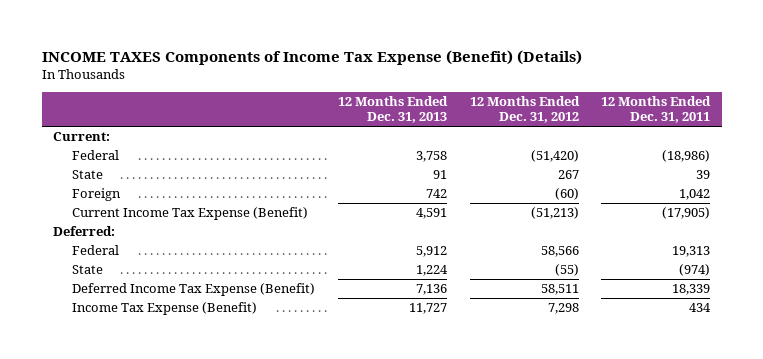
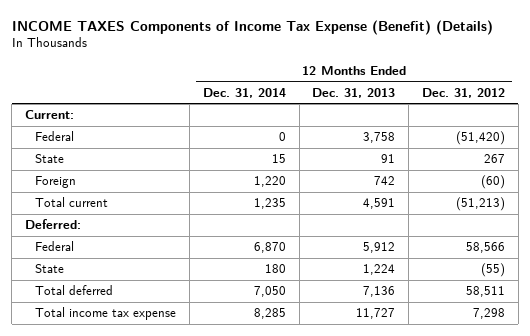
[601,96,712,124] 12 Months Ended Dec. 31, 2011 -> none
none -> [202,87,286,98] Dec. 31, 2014
[72,207,309,221] Current Income Tax Expense (Benefit) -> [34,197,108,208] Total current
[72,283,316,297] Deferred Income Tax Expense (Benefit) -> [34,285,113,296] Total deferred
[72,302,258,316] Income Tax Expense (Benefit) -> [34,307,176,321] Total income tax expense

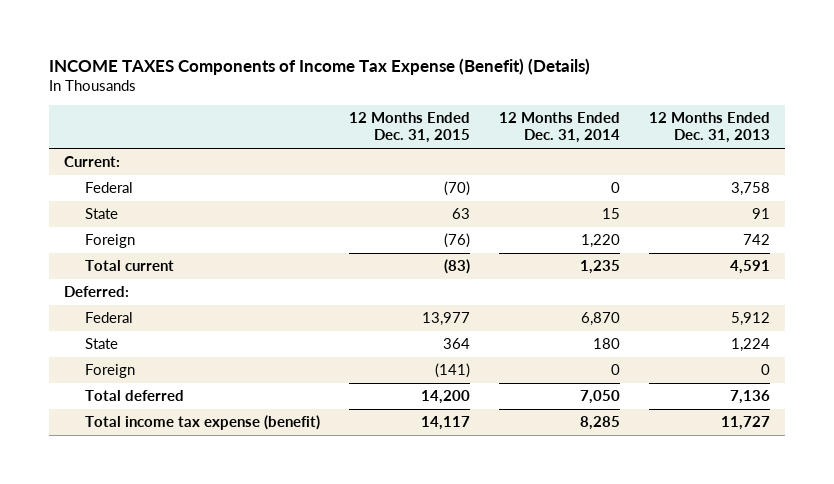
[422,87,506,98] Dec. 31, 2012 -> none
none -> [349,112,471,144] 12 Months Ended Dec. 31, 2015
none -> [85,364,136,379] Foreign
[34,307,176,321] Total income tax expense -> [85,415,321,431] Total income tax expense (benefit)

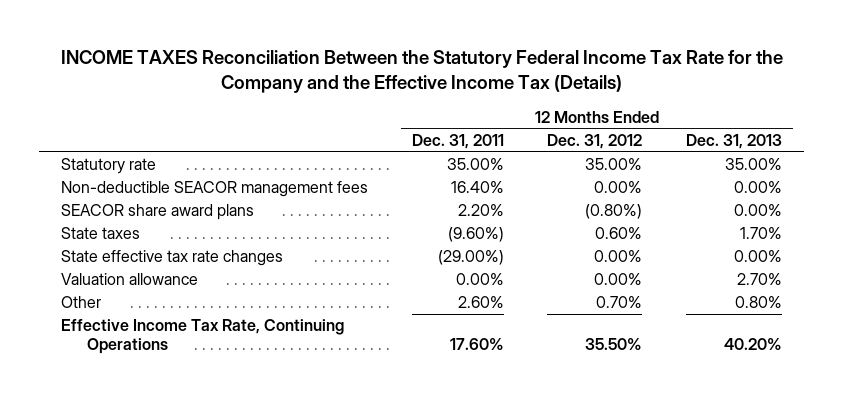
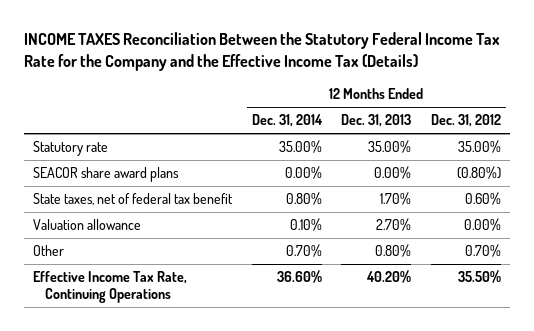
[411,133,504,149] Dec. 31, 2011 -> none
none -> [251,114,323,128] Dec. 31, 2014
[61,181,369,198] Non-deductible SEACOR management fees -> none
[61,250,284,267] State effective tax rate changes -> none
[61,227,141,240] State taxes -> [33,193,234,206] State taxes, net of federal tax benefit

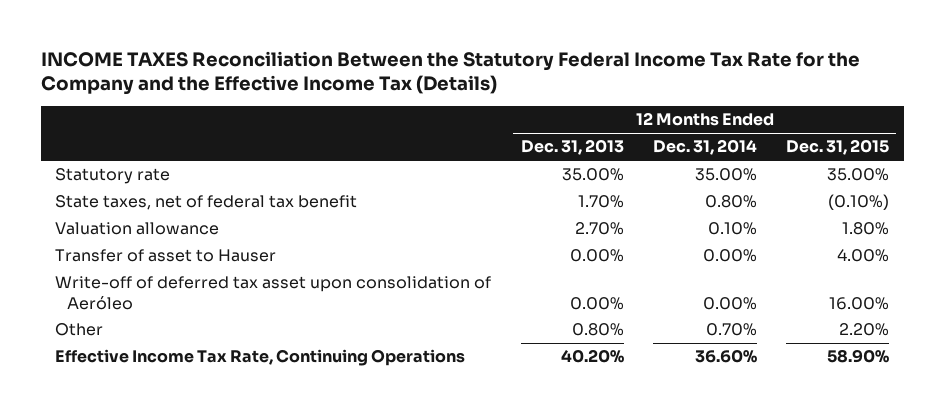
[430,114,501,128] Dec. 31, 2012 -> none
none -> [785,139,889,156] Dec. 31, 2015
[33,167,180,183] SEACOR share award plans -> none
none -> [55,249,277,263] Transfer of asset to Hauser
none -> [55,276,492,310] Write-off of deferred tax asset upon consolidation of Aeróleo

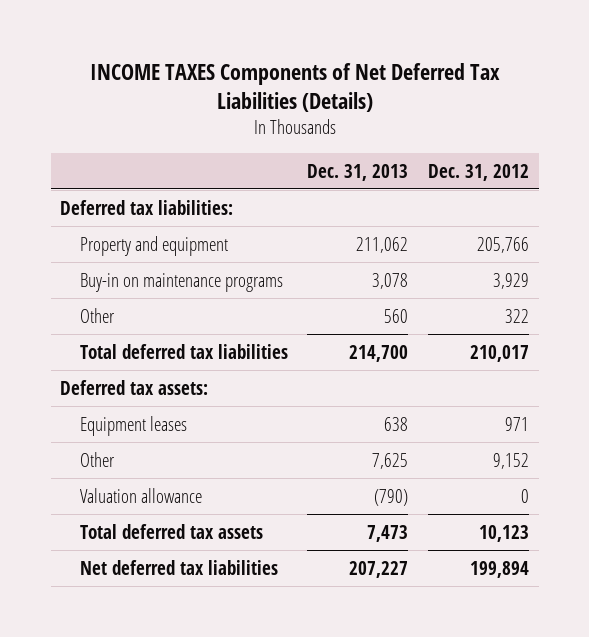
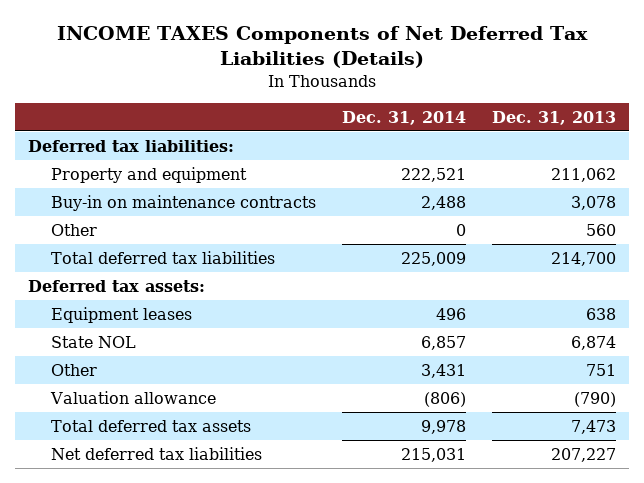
[427,163,529,181] Dec. 31, 2012 -> none
none -> [342,110,467,125] Dec. 31, 2014
[79,272,283,292] Buy-in on maintenance programs -> [51,194,317,211] Buy-in on maintenance contracts
none -> [51,335,137,348] State NOL
[372,452,409,469] 7,625 -> [585,363,616,376] 751

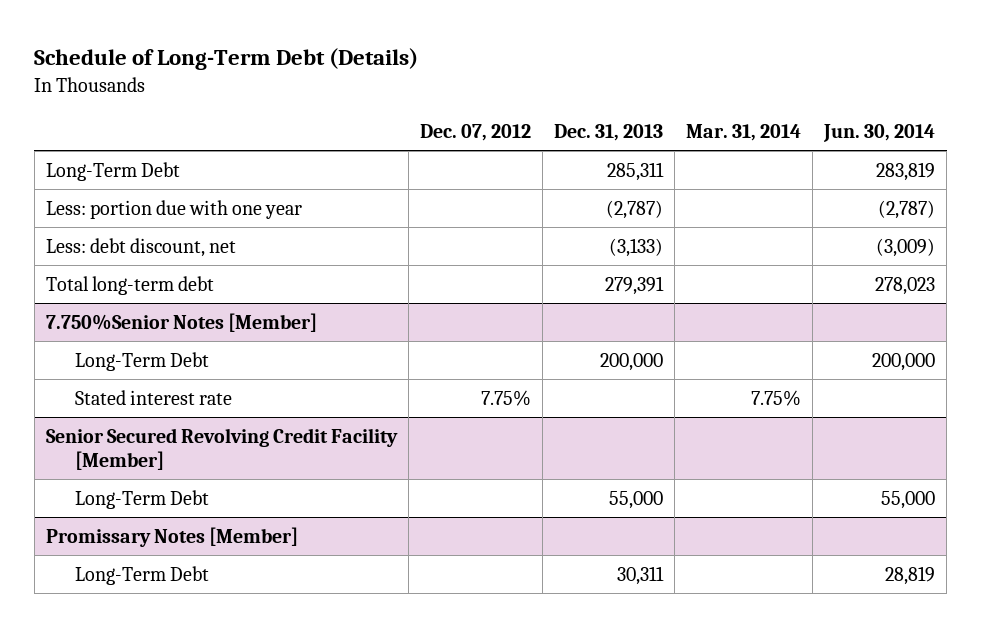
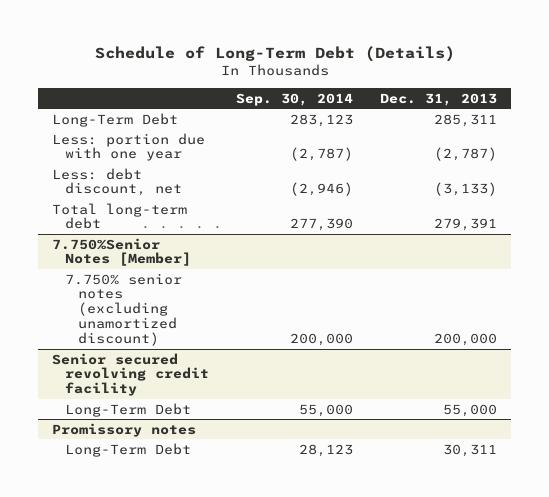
[419,124,531,142] Dec. 07, 2012 -> none
[685,124,801,142] Mar. 31, 2014 -> none
[823,124,936,143] Jun. 30, 2014 -> none
none -> [236,92,354,106] Sep. 30, 2014
[75,351,210,371] Long-Term Debt -> none
[75,389,233,405] Stated interest rate -> none
none -> [64,272,182,347] 7.750% senior notes (excluding unamortized discount)
[45,427,398,471] Senior Secured Revolving Credit Facility [Member] -> [51,352,209,397] Senior secured revolving credit facility
[45,526,298,547] Promissary Notes [Member] -> none
none -> [51,422,196,437] Promissory notes

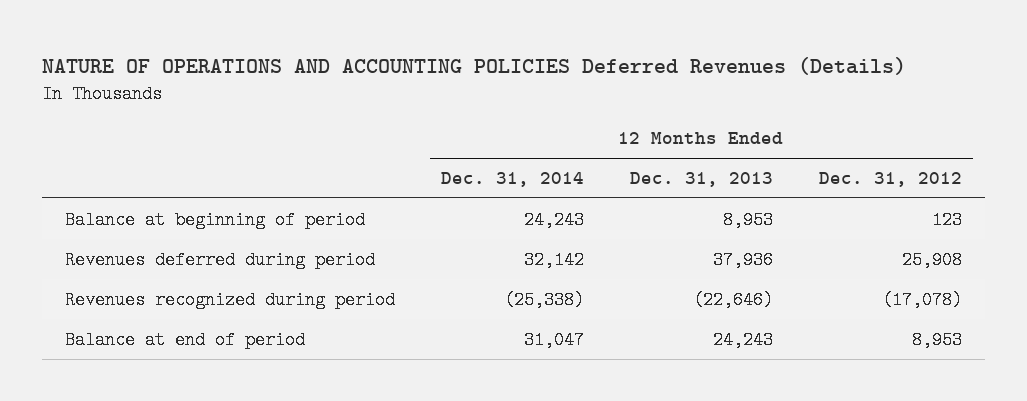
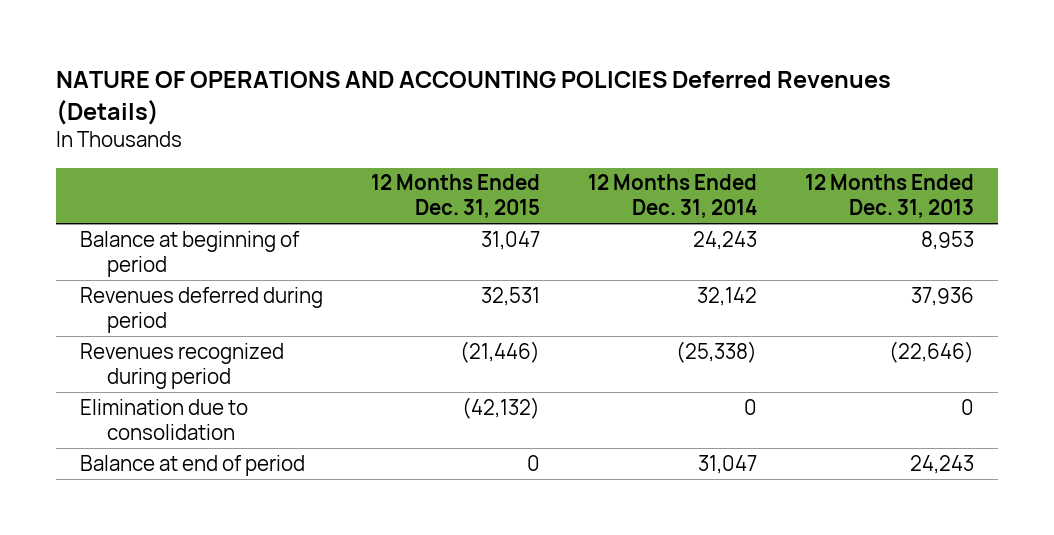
[818,172,962,188] Dec. 31, 2012 -> none
none -> [370,174,540,219] 12 Months Ended Dec. 31, 2015
none -> [80,398,249,440] Elimination due to consolidation

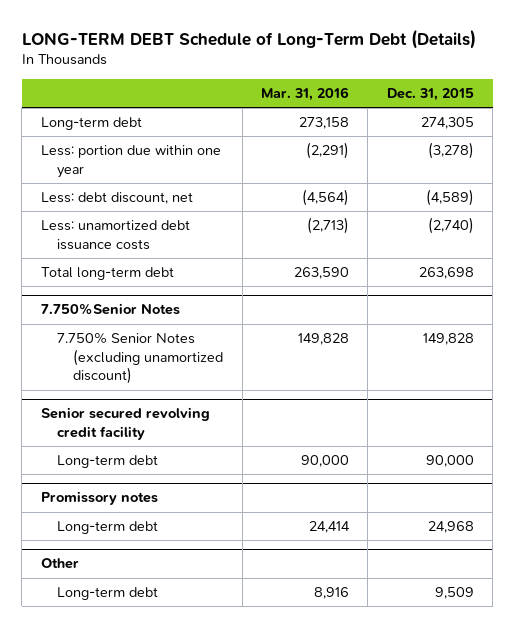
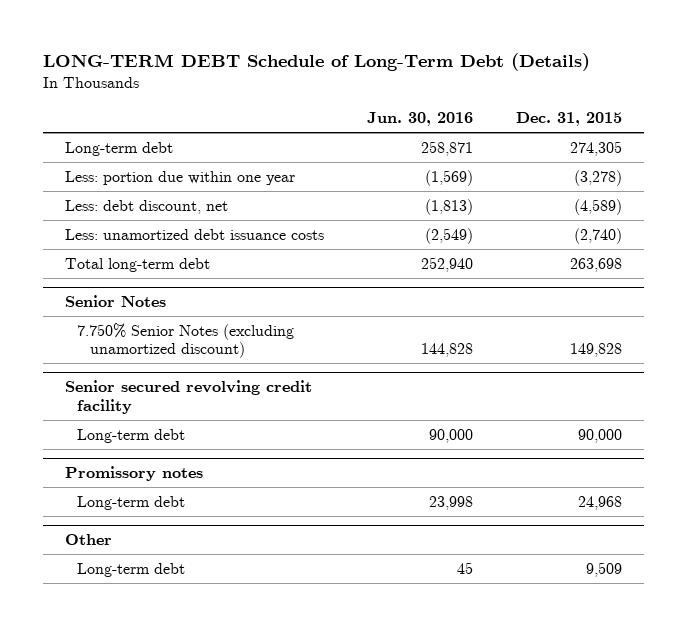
[260,87,349,102] Mar. 31, 2016 -> none
none -> [366,112,473,127] Jun. 30, 2016
[40,303,180,316] 7.750%Senior Notes -> [64,295,166,308] Senior Notes

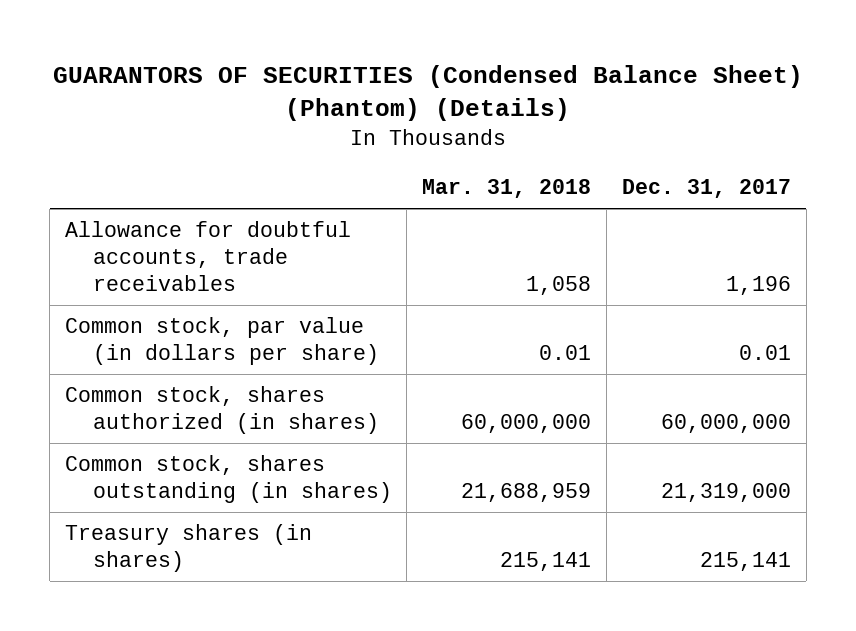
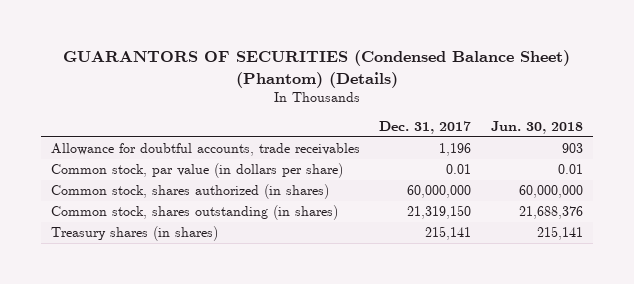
[422,179,592,199] Mar. 31, 2018 -> none
none -> [491,121,584,135] Jun. 30, 2018
[660,482,791,502] 21,319,000 -> [407,205,472,220] 21,319,150

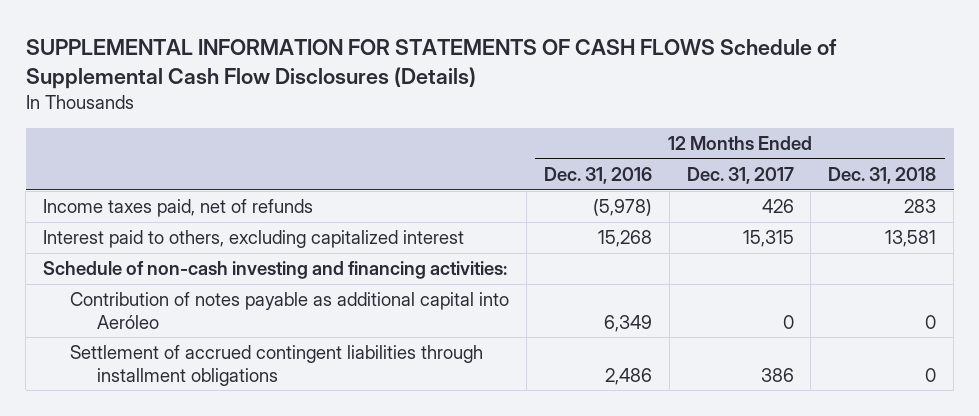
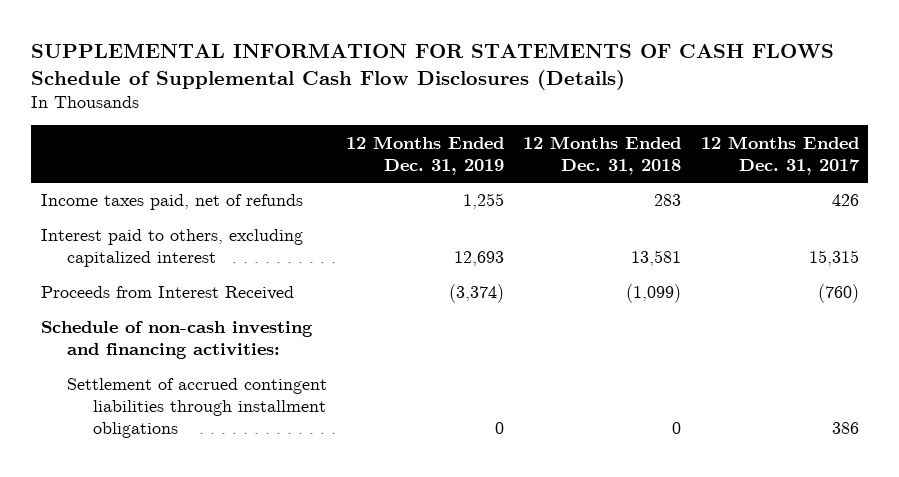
[543,166,652,184] Dec. 31, 2016 -> none
none -> [345,135,504,175] 12 Months Ended Dec. 31, 2019
none -> [40,286,294,301] Proceeds from Interest Received
[70,292,510,329] Contribution of notes payable as additional capital into Aeróleo -> none

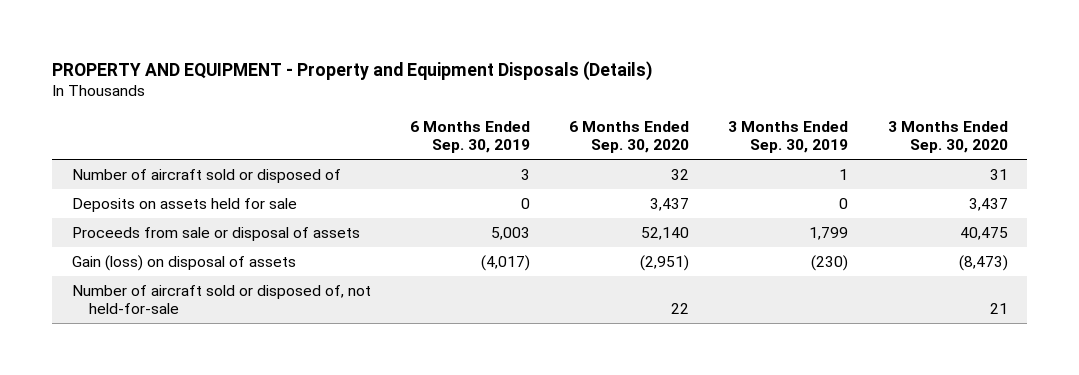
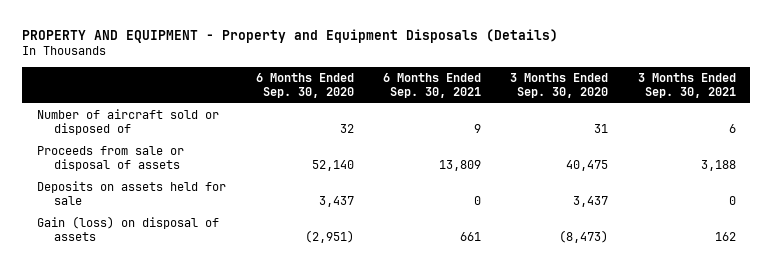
[409,120,530,153] 6 Months Ended Sep. 30, 2019 -> none
[728,120,849,153] 3 Months Ended Sep. 30, 2019 -> none
none -> [382,72,481,98] 6 Months Ended Sep. 30, 2021
none -> [637,72,736,98] 3 Months Ended Sep. 30, 2021
[71,197,297,212] Deposits on assets held for sale -> [37,181,227,206] Deposits on assets held for sale
[71,284,371,315] Number of aircraft sold or disposed of, not held-for-sale -> none

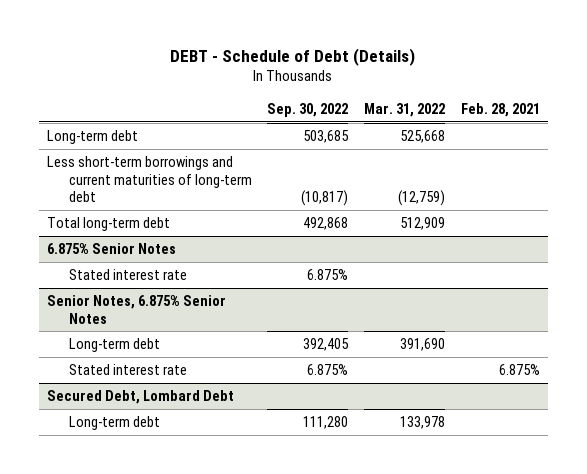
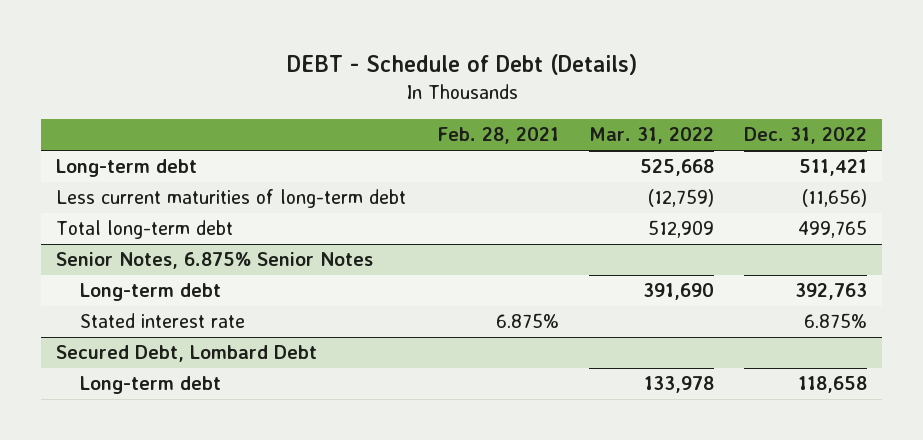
[267,102,349,117] Sep. 30, 2022 -> none
none -> [744,127,868,145] Dec. 31, 2022
[46,156,252,202] Less short-term borrowings and current maturities of long-term debt -> [56,189,407,209] Less current maturities of long-term debt
[46,243,176,255] 6.875% Senior Notes -> none
[68,269,187,281] Stated interest rate -> none

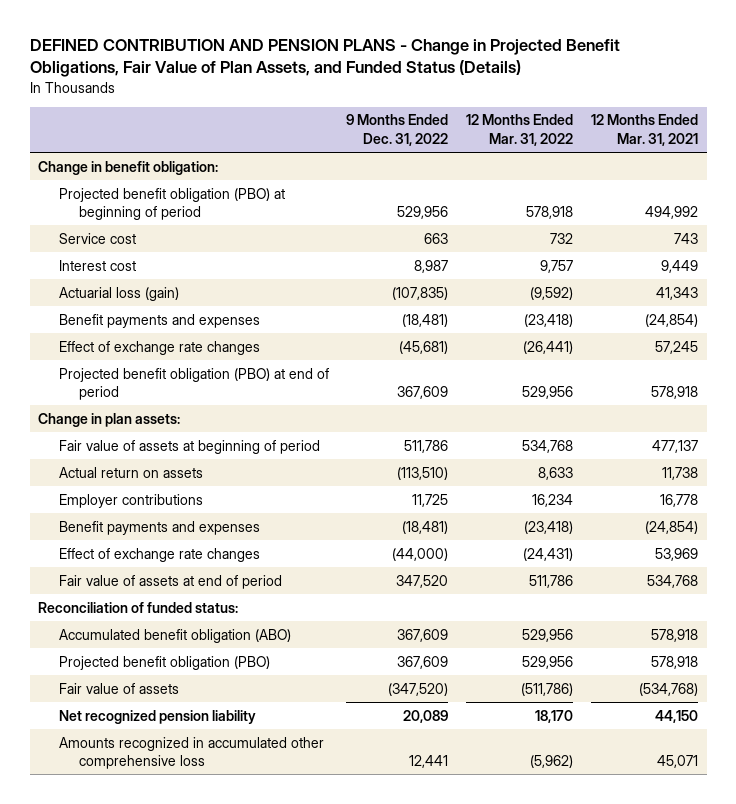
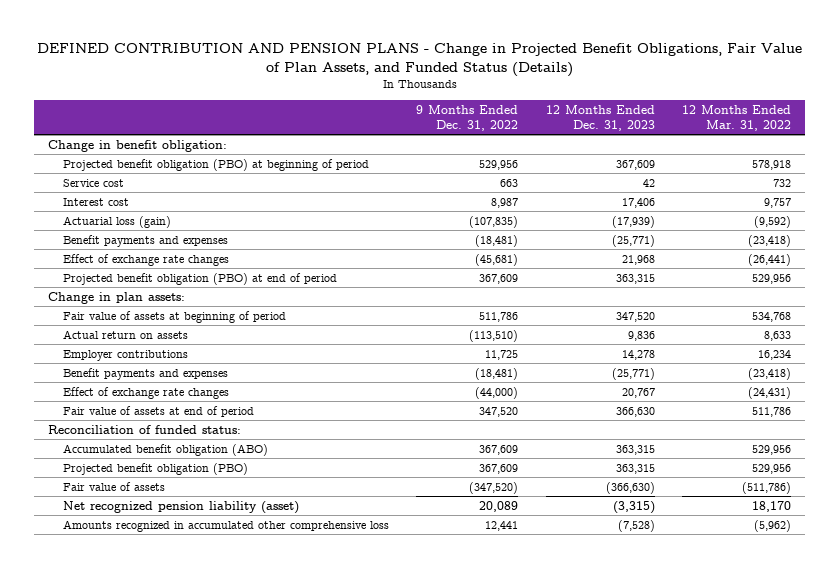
[590,114,698,146] 12 Months Ended Mar. 31, 2021 -> none
none -> [545,104,655,131] 12 Months Ended Dec. 31, 2023
[58,709,256,724] Net recognized pension liability -> [62,500,299,514] Net recognized pension liability (asset)

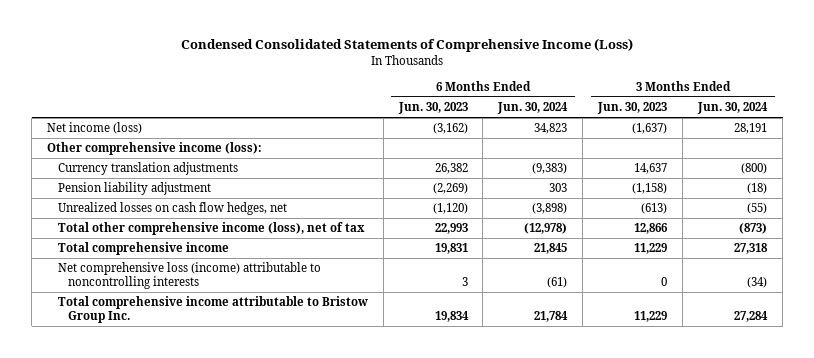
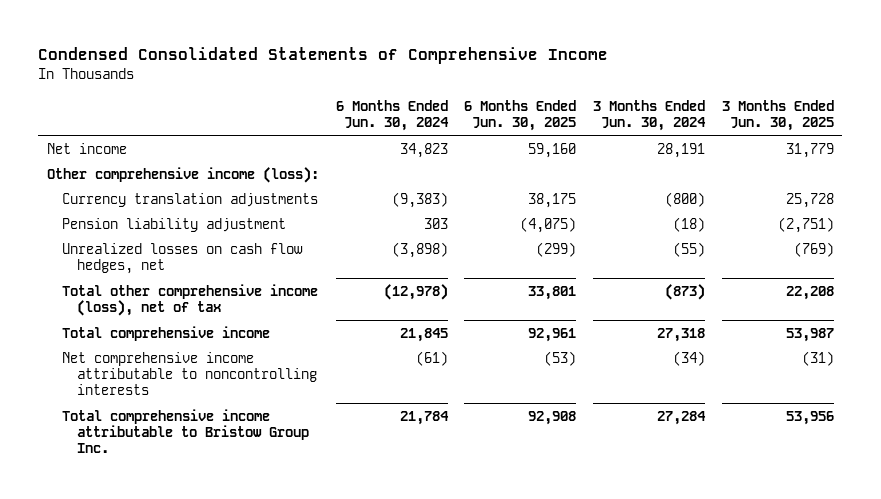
[181,38,634,53] Condensed Consolidated Statements of Comprehensive Income (Loss) -> [38,47,609,65] Condensed Consolidated Statements of Comprehensive Income
[397,102,468,115] Jun. 30, 2023 -> none
[597,102,668,115] Jun. 30, 2023 -> none
none -> [464,100,577,132] 6 Months Ended Jun. 30, 2025
none -> [721,100,834,132] 3 Months Ended Jun. 30, 2025
[47,122,143,135] Net income (loss) -> [46,142,127,154] Net income
[57,262,321,290] Net comprehensive loss (income) attributable to noncontrolling interests -> [61,351,318,396] Net comprehensive income attributable to noncontrolling interests

